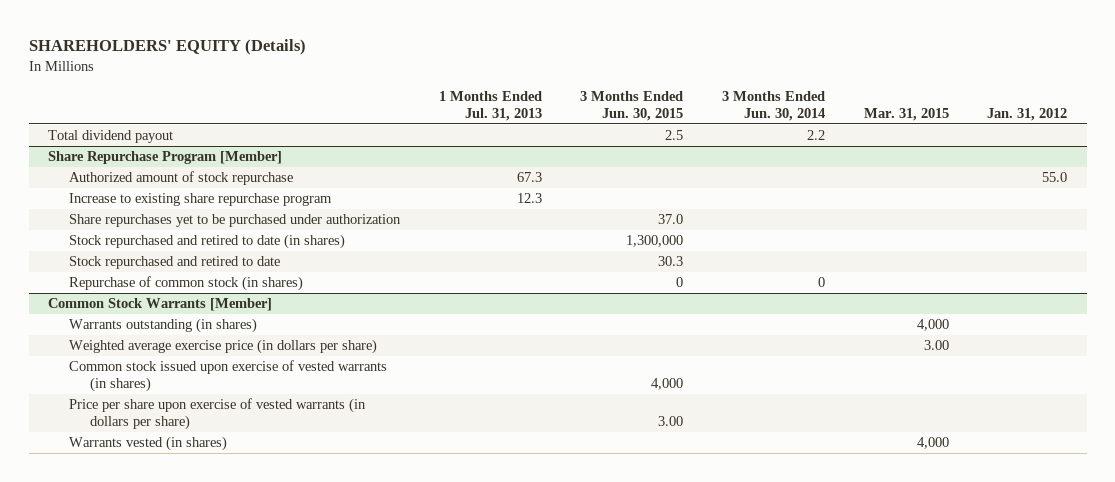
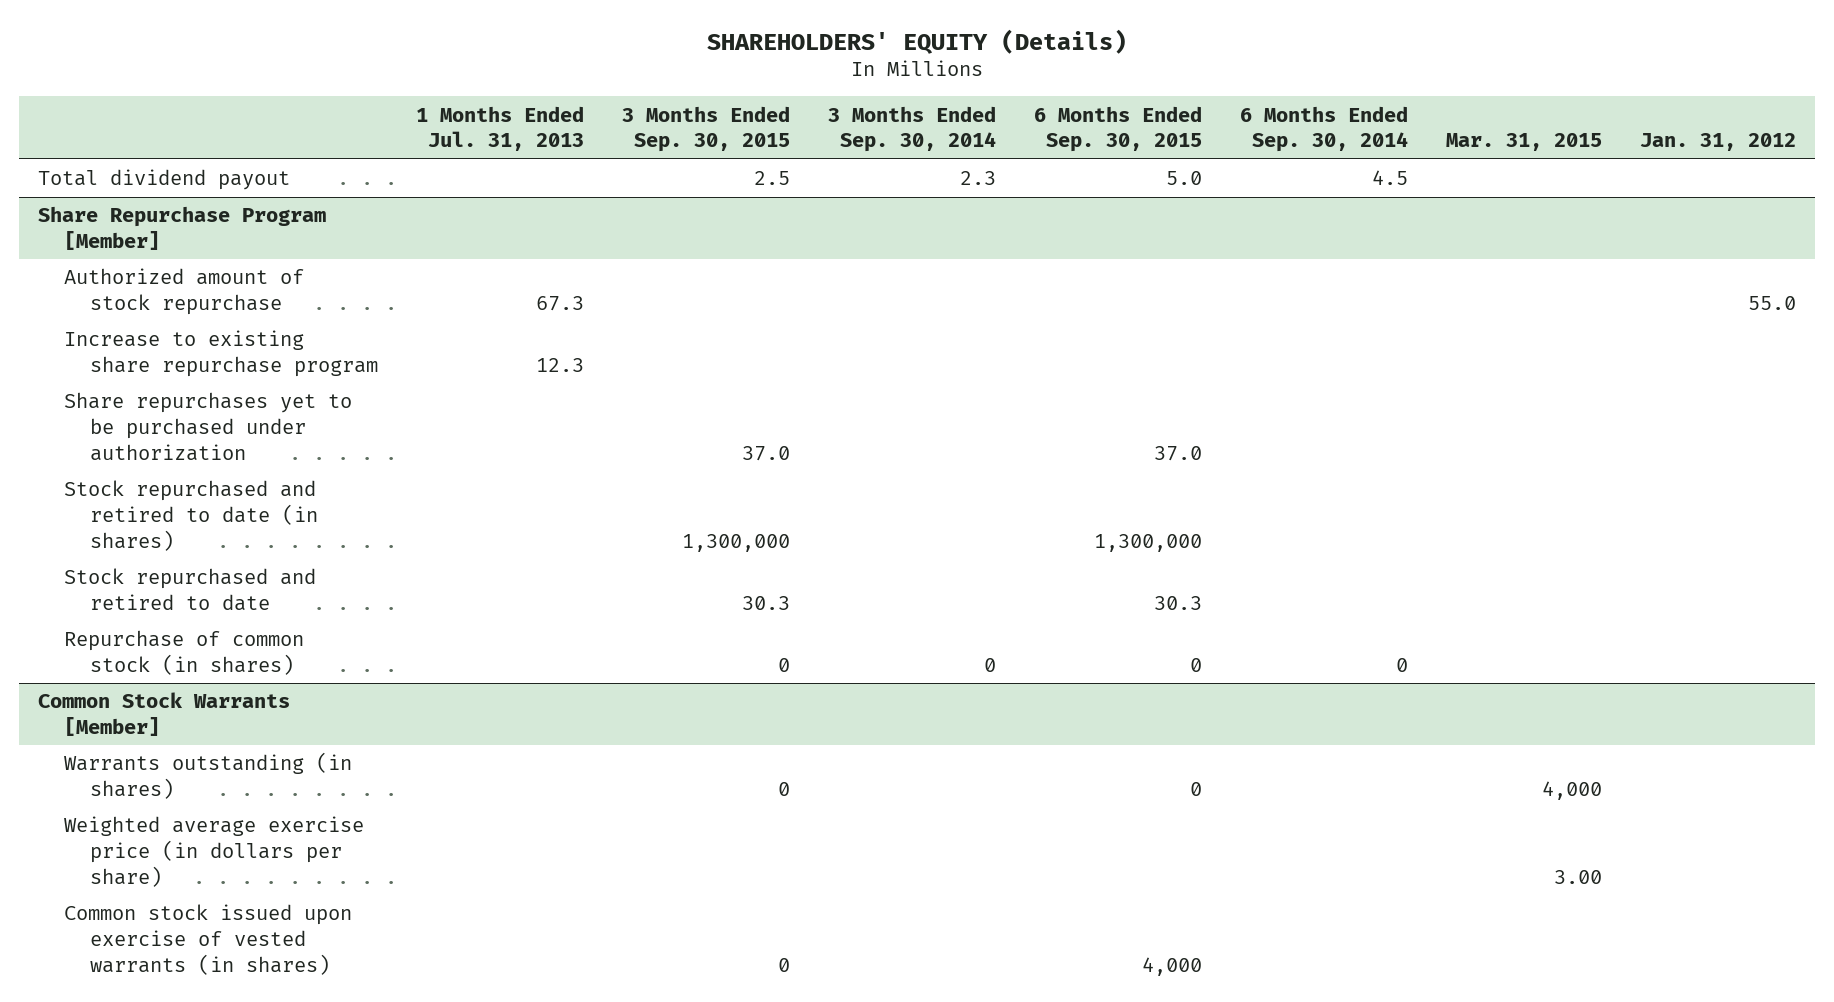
[580,90,684,121] 3 Months Ended Jun. 30, 2015 -> none
[721,90,825,121] 3 Months Ended Jun. 30, 2014 -> none
none -> [622,105,791,153] 3 Months Ended Sep. 30, 2015
none -> [828,105,997,153] 3 Months Ended Sep. 30, 2014
none -> [1034,105,1203,153] 6 Months Ended Sep. 30, 2015
none -> [1240,105,1409,153] 6 Months Ended Sep. 30, 2014
[68,398,366,431] Price per share upon exercise of vested warrants (in dollars per share) -> none
[68,436,227,452] Warrants vested (in shares) -> none

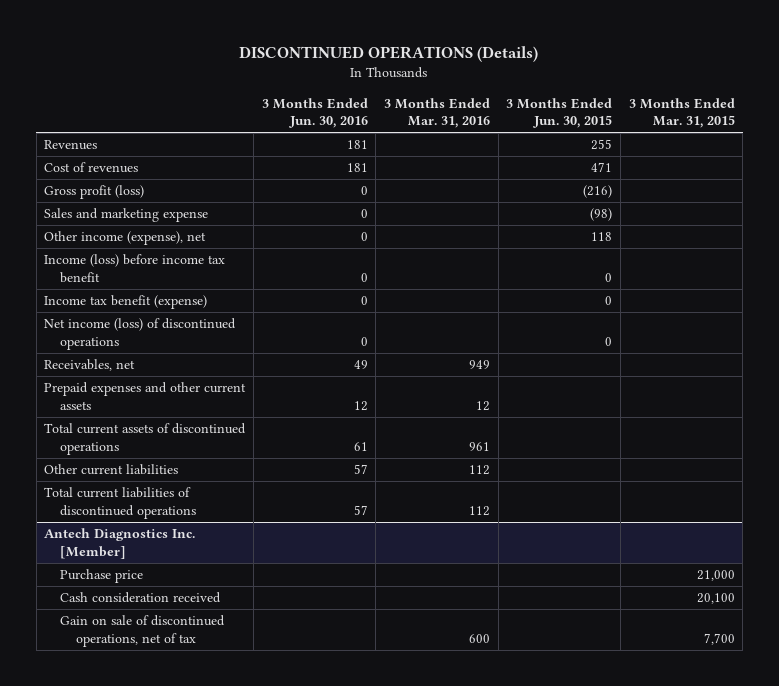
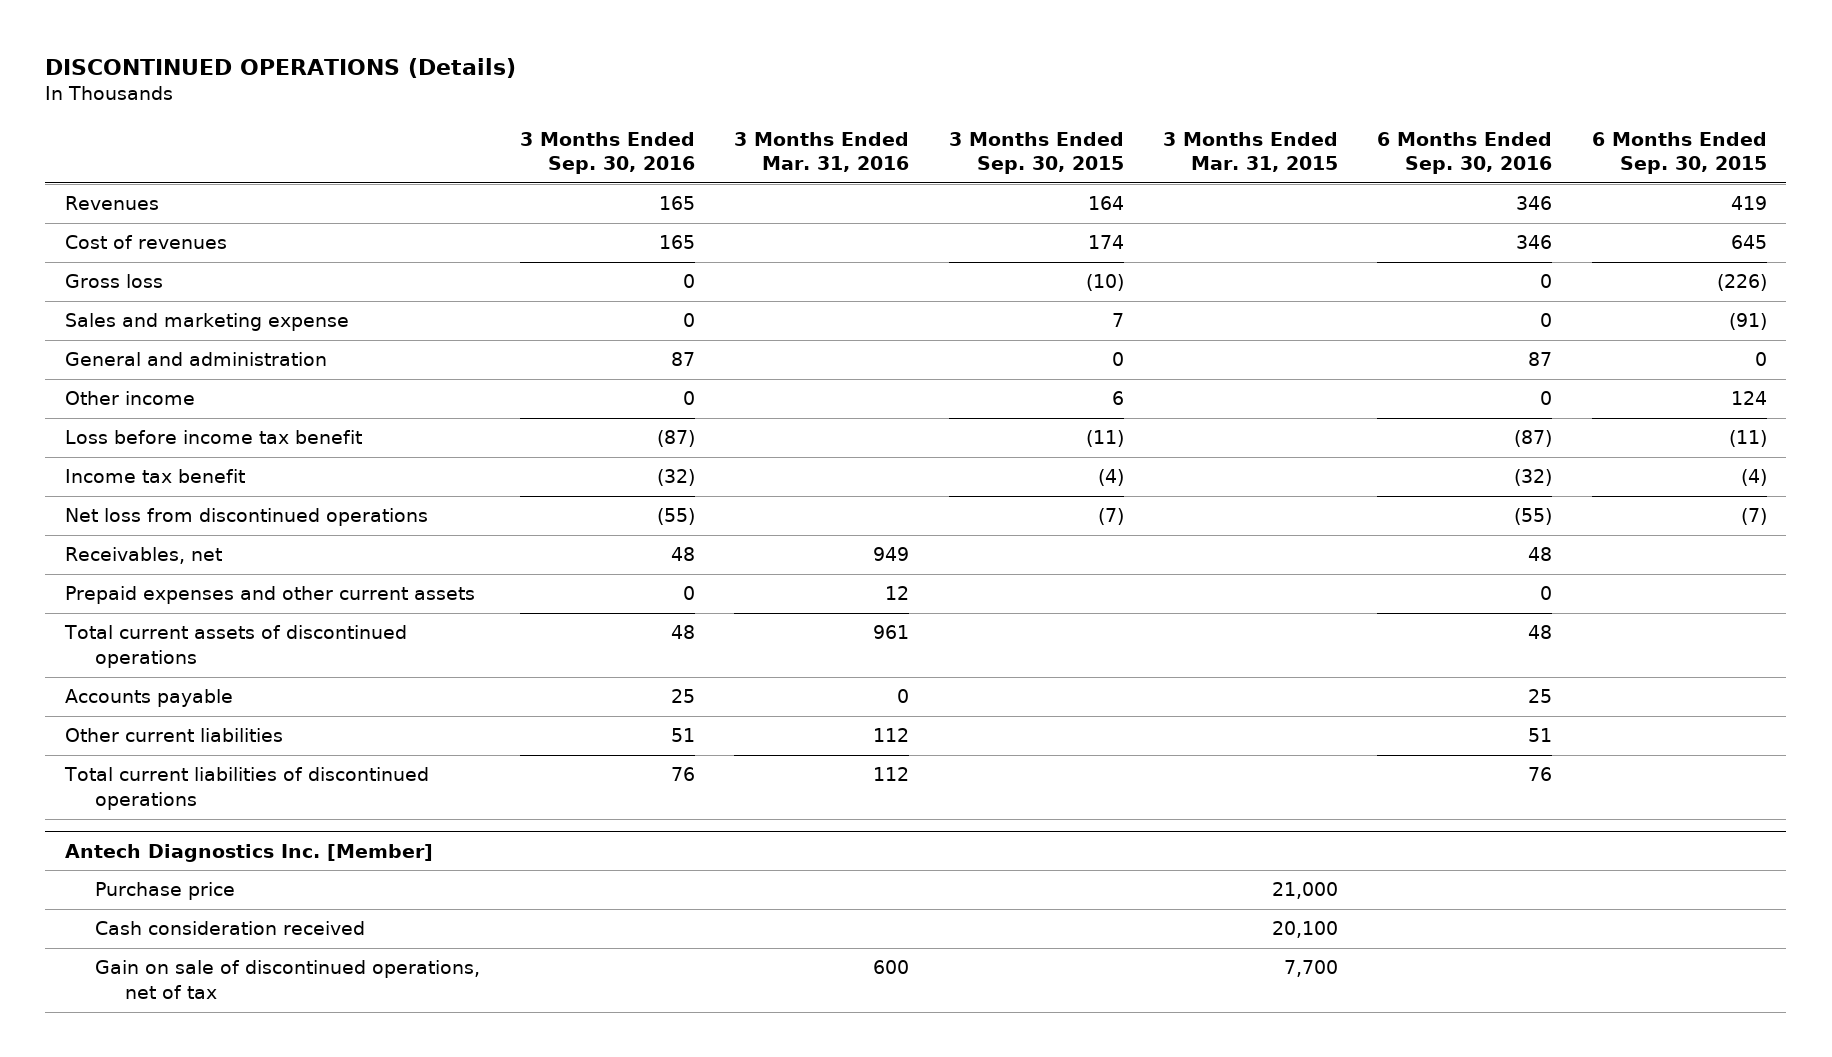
[261,97,368,129] 3 Months Ended Jun. 30, 2016 -> none
[506,97,613,129] 3 Months Ended Jun. 30, 2015 -> none
none -> [519,131,695,174] 3 Months Ended Sep. 30, 2016
none -> [948,131,1124,174] 3 Months Ended Sep. 30, 2015
none -> [1377,131,1553,174] 6 Months Ended Sep. 30, 2016
none -> [1591,131,1767,174] 6 Months Ended Sep. 30, 2015
[44,185,145,200] Gross profit (loss) -> [65,274,164,289] Gross loss
none -> [65,352,328,367] General and administration
[44,231,207,246] Other income (expense), net -> [65,391,196,406] Other income
[44,254,226,283] Income (loss) before income tax benefit -> [65,430,363,445] Loss before income tax benefit
[44,295,208,310] Income tax benefit (expense) -> [65,469,246,484] Income tax benefit
[44,318,237,350] Net income (loss) of discontinued operations -> [65,508,429,527] Net loss from discontinued operations
none -> [65,689,234,708] Accounts payable

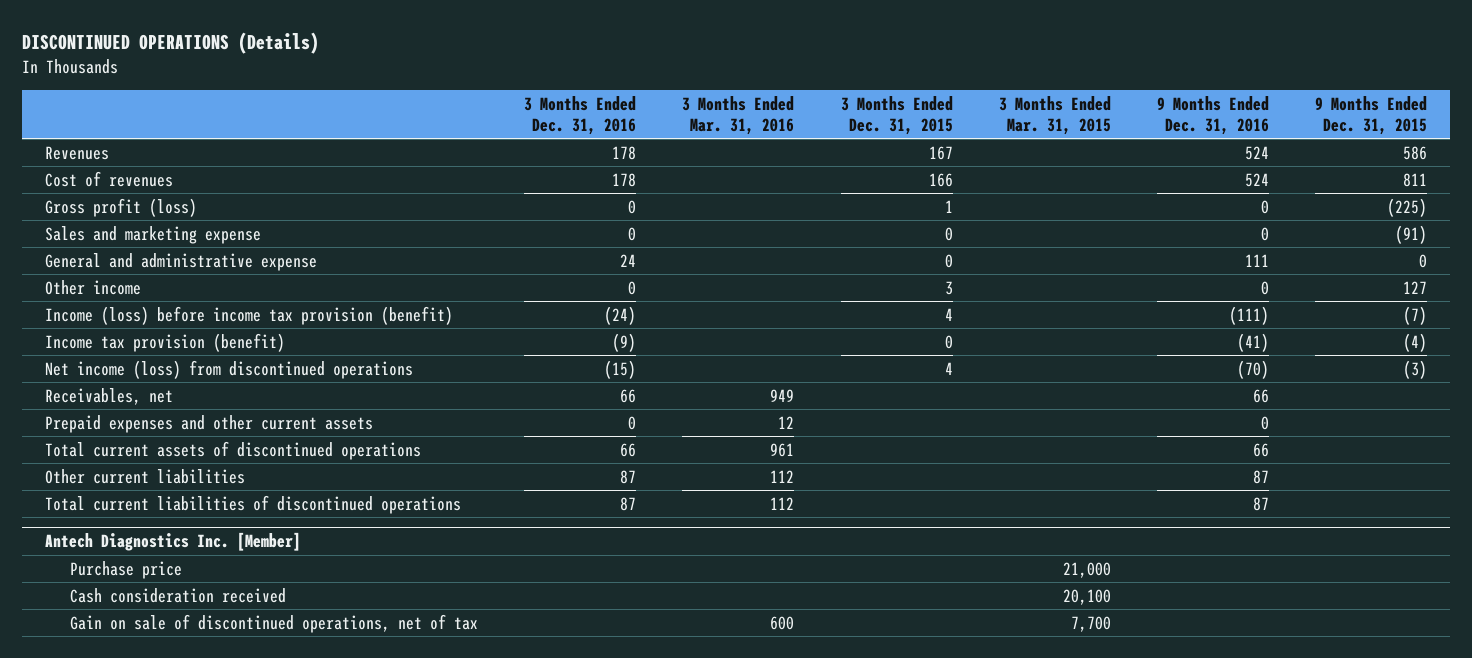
[519,131,695,174] 3 Months Ended Sep. 30, 2016 -> none
[948,131,1124,174] 3 Months Ended Sep. 30, 2015 -> none
[1377,131,1553,174] 6 Months Ended Sep. 30, 2016 -> none
[1591,131,1767,174] 6 Months Ended Sep. 30, 2015 -> none
none -> [524,96,637,135] 3 Months Ended Dec. 31, 2016
none -> [840,96,953,135] 3 Months Ended Dec. 31, 2015
none -> [1156,96,1269,135] 9 Months Ended Dec. 31, 2016
none -> [1315,96,1428,135] 9 Months Ended Dec. 31, 2015
[65,274,164,289] Gross loss -> [45,197,198,217] Gross profit (loss)
[65,352,328,367] General and administration -> [45,252,318,271] General and administrative expense
[65,430,363,445] Loss before income tax benefit -> [45,305,454,325] Income (loss) before income tax provision (benefit)
[65,469,246,484] Income tax benefit -> [45,332,286,352] Income tax provision (benefit)
[65,508,429,527] Net loss from discontinued operations -> [45,359,414,379] Net income (loss) from discontinued operations
[65,689,234,708] Accounts payable -> none

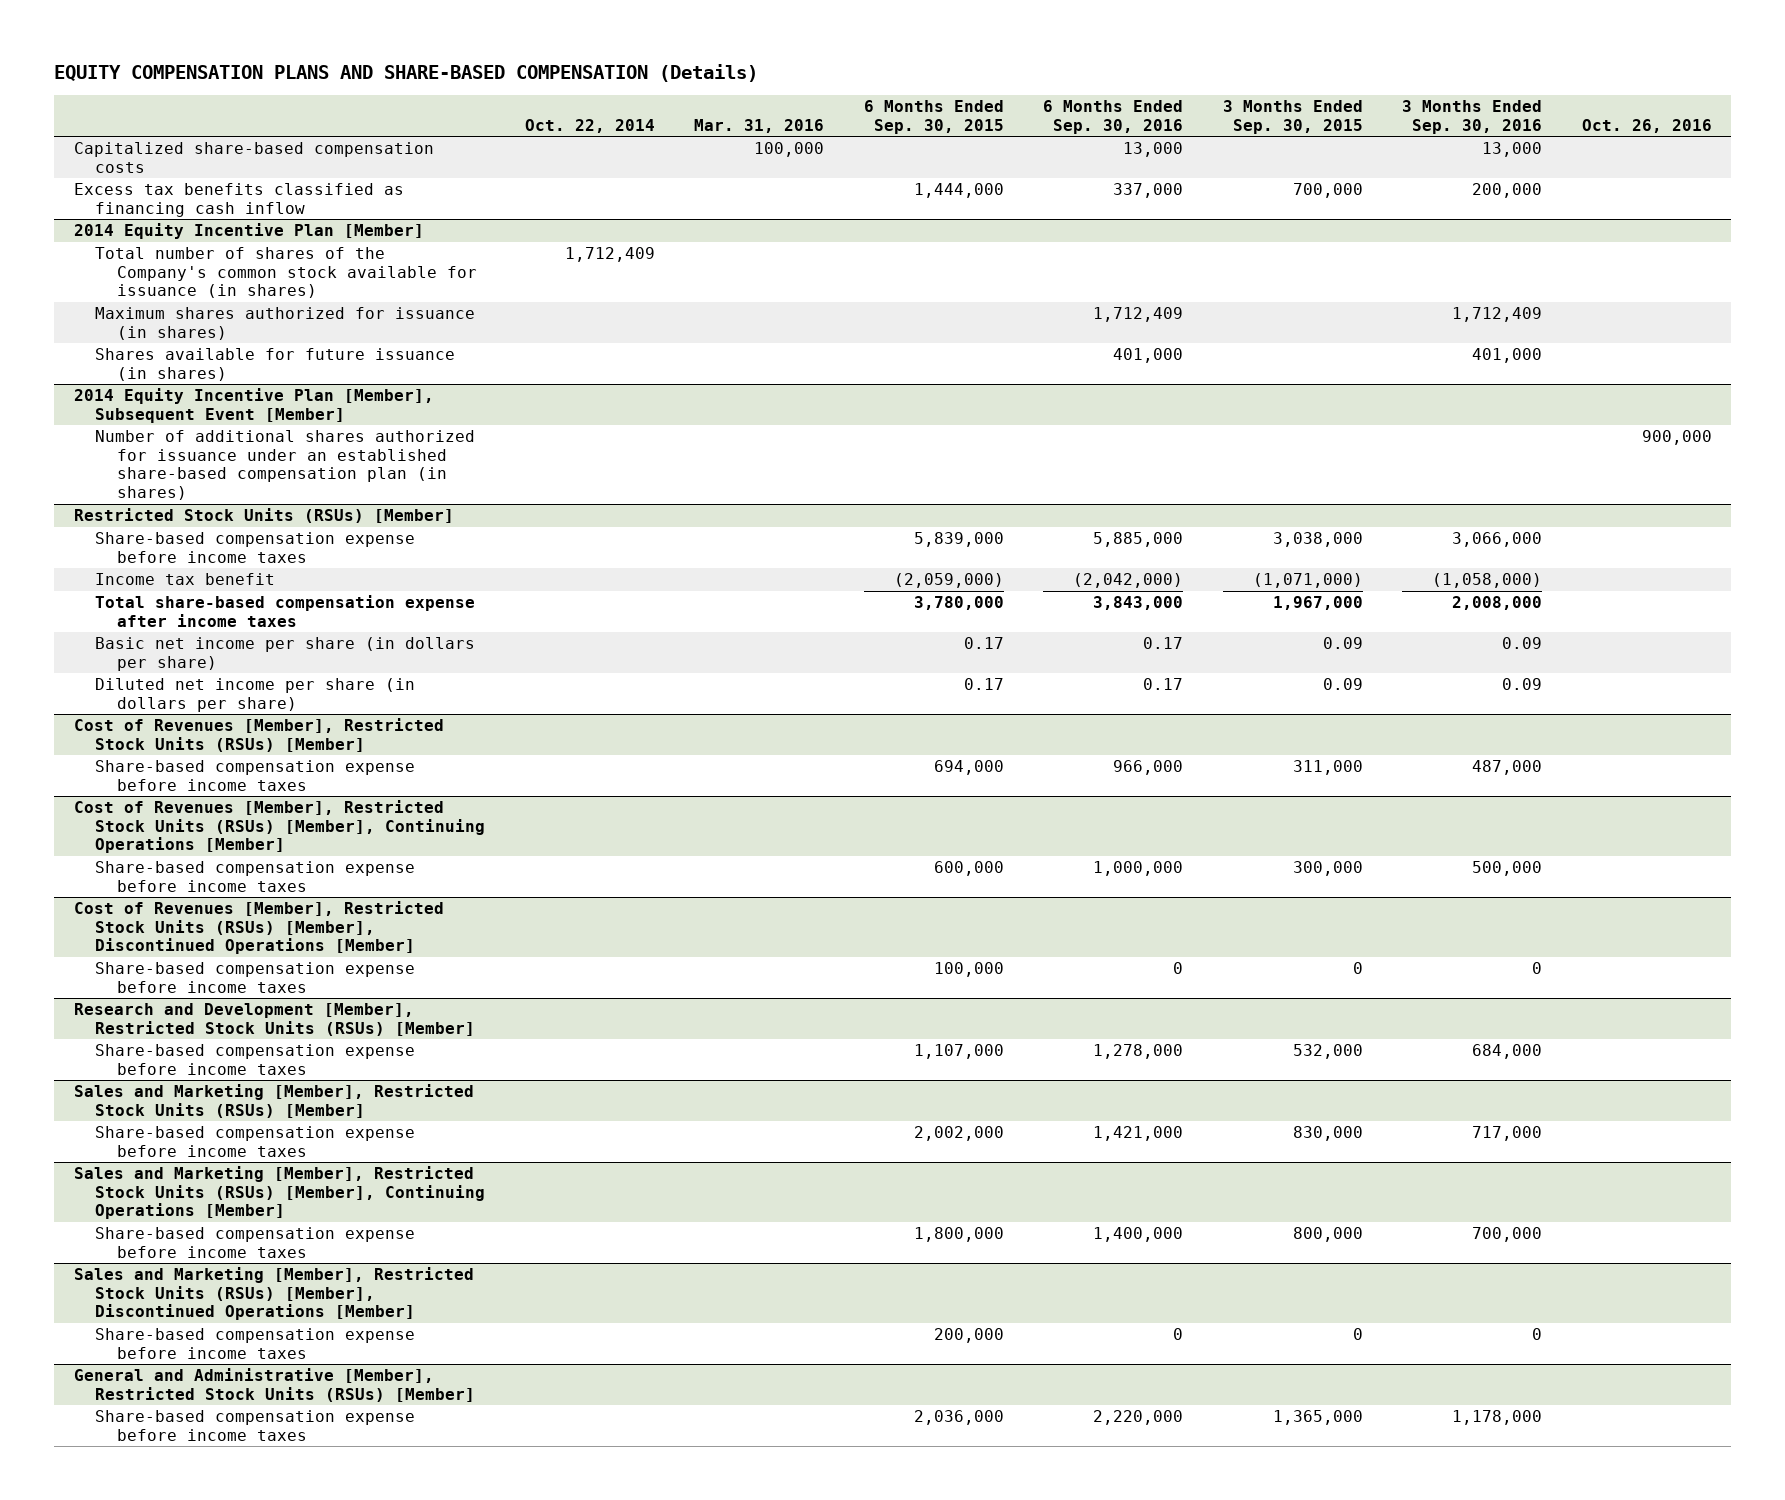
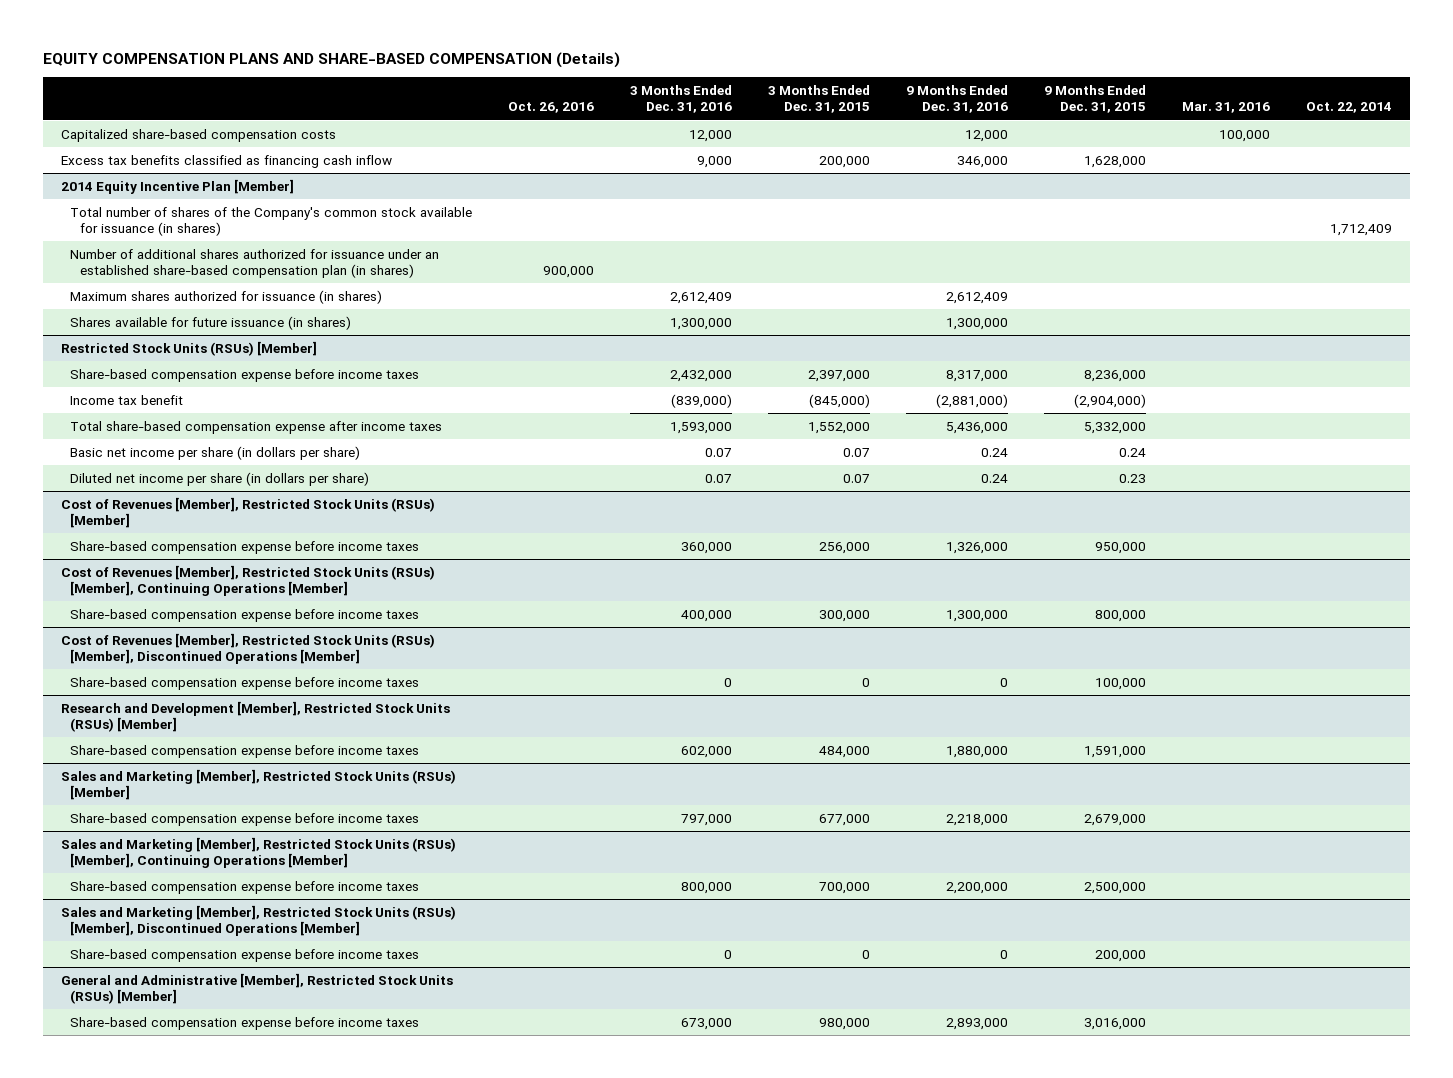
[863,100,1004,134] 6 Months Ended Sep. 30, 2015 -> none
[1043,100,1184,134] 6 Months Ended Sep. 30, 2016 -> none
[1222,100,1363,134] 3 Months Ended Sep. 30, 2015 -> none
[1402,100,1543,134] 3 Months Ended Sep. 30, 2016 -> none
none -> [630,84,733,114] 3 Months Ended Dec. 31, 2016
none -> [768,84,871,114] 3 Months Ended Dec. 31, 2015
none -> [906,84,1009,114] 9 Months Ended Dec. 31, 2016
none -> [1044,84,1147,114] 9 Months Ended Dec. 31, 2015
none -> [70,248,440,279] Number of additional shares authorized for issuance under an established share-based compensation plan (in shares)
[73,388,434,423] 2014 Equity Incentive Plan [Member], Subsequent Event [Member] -> none
[95,430,476,500] Number of additional shares authorized for issuance under an established share-based compensation plan (in shares) -> none

